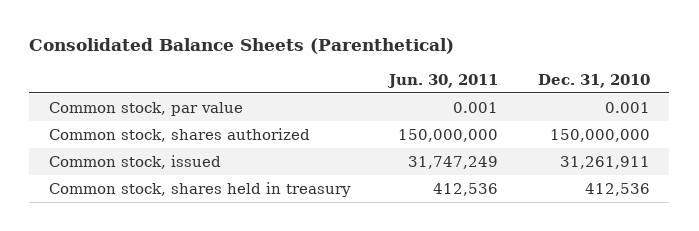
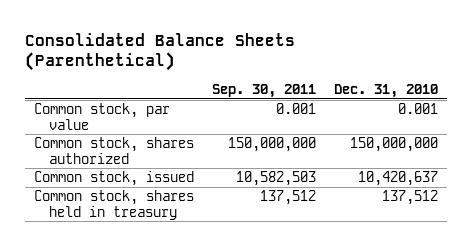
[387,73,499,88] Jun. 30, 2011 -> none
none -> [211,83,316,98] Sep. 30, 2011
[559,155,650,169] 31,261,911 -> [357,171,438,187] 10,420,637
[584,182,650,196] 412,536 -> [381,190,438,206] 137,512

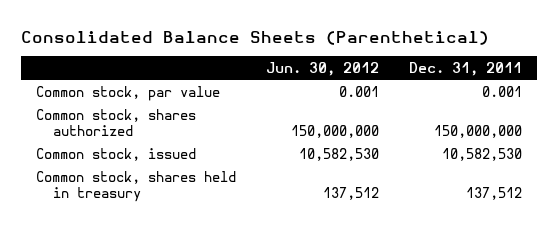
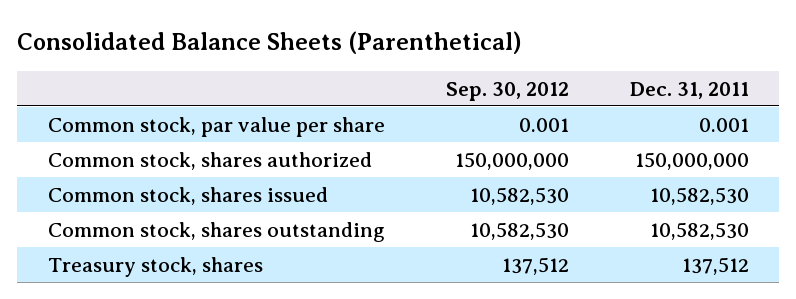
[266,61,380,76] Jun. 30, 2012 -> none
none -> [445,81,569,101] Sep. 30, 2012
[36,85,221,101] Common stock, par value -> [47,116,385,137] Common stock, par value per share
[36,147,197,161] Common stock, issued -> [47,186,328,205] Common stock, shares issued
none -> [47,221,385,242] Common stock, shares outstanding
[36,170,237,202] Common stock, shares held in treasury -> [47,256,263,277] Treasury stock, shares

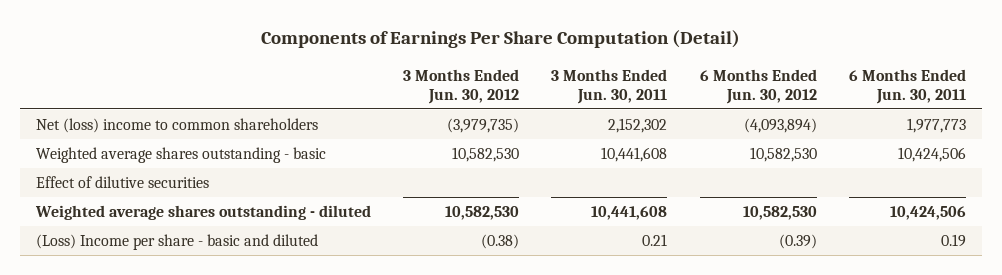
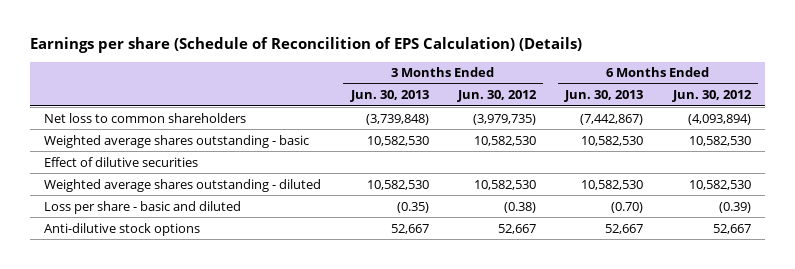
[260,30,740,49] Components of Earnings Per Share Computation (Detail) -> [29,37,582,54] Earnings per share (Schedule of Reconcilition of EPS Calculation) (Details)
[551,68,668,104] 3 Months Ended Jun. 30, 2011 -> none
[849,68,967,104] 6 Months Ended Jun. 30, 2011 -> none
none -> [349,90,429,103] Jun. 30, 2013
none -> [564,90,644,103] Jun. 30, 2013
[35,118,318,134] Net (loss) income to common shareholders -> [44,112,247,123] Net loss to common shareholders
[35,234,318,251] (Loss) Income per share - basic and diluted -> [44,200,242,214] Loss per share - basic and diluted
none -> [44,222,201,236] Anti-dilutive stock options

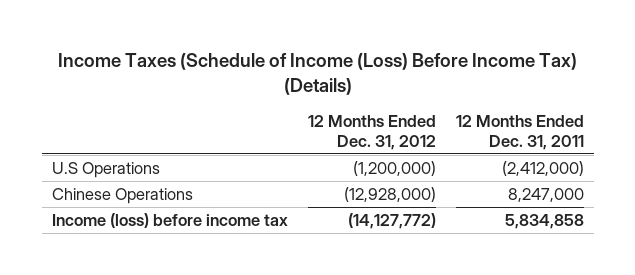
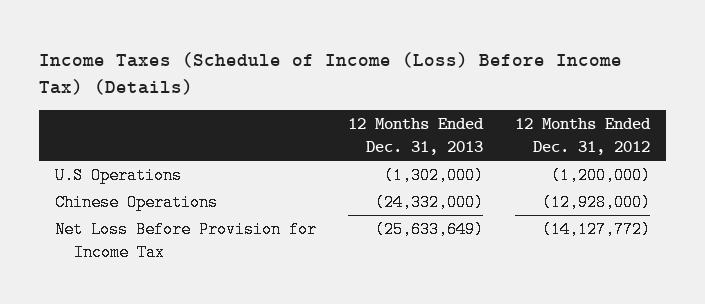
[455,115,584,150] 12 Months Ended Dec. 31, 2011 -> none
none -> [347,118,484,155] 12 Months Ended Dec. 31, 2013
[51,213,288,229] Income (loss) before income tax -> [54,220,317,261] Net Loss Before Provision for Income Tax

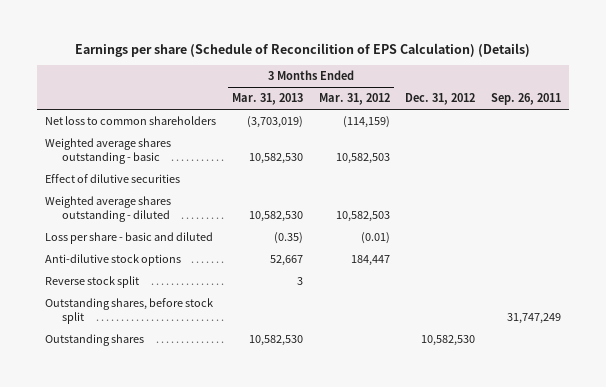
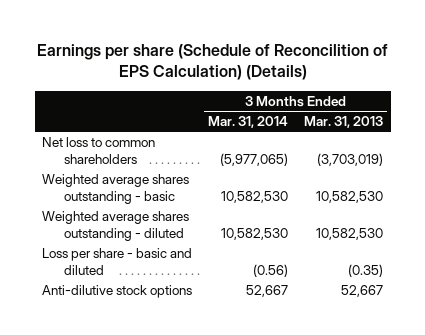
[318,93,390,106] Mar. 31, 2012 -> none
[405,93,476,106] Dec. 31, 2012 -> none
[491,93,562,106] Sep. 26, 2011 -> none
none -> [208,116,289,129] Mar. 31, 2014
[45,173,181,183] Effect of dilutive securities -> none
[45,275,140,288] Reverse stock split -> none
[45,297,214,324] Outstanding shares, before stock split -> none
[45,333,145,346] Outstanding shares -> none

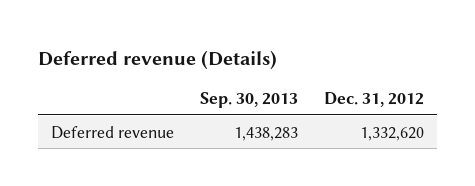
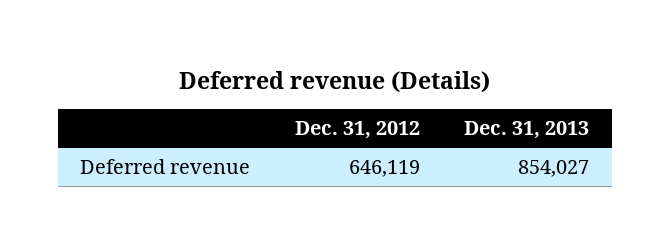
[200,92,299,109] Sep. 30, 2013 -> none
none -> [464,121,590,140] Dec. 31, 2013
[359,126,424,141] 1,332,620 -> [348,160,420,178] 646,119

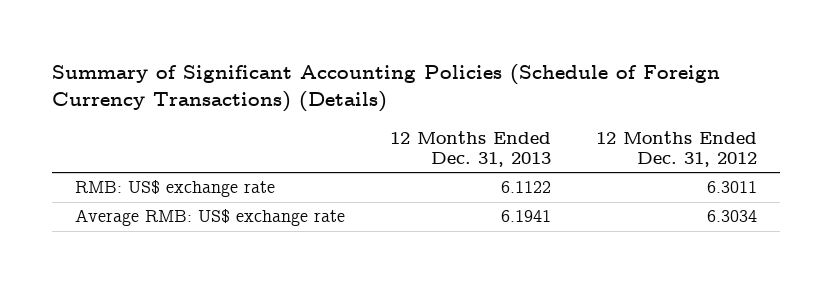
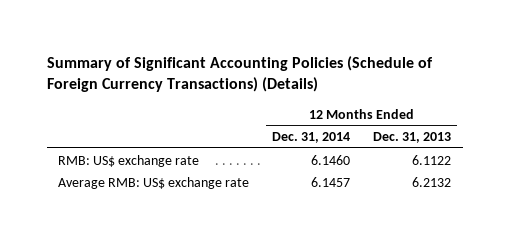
[596,130,758,168] 12 Months Ended Dec. 31, 2012 -> none
none -> [272,132,351,144] Dec. 31, 2014
[501,210,552,223] 6.1941 -> [412,176,452,187] 6.2132

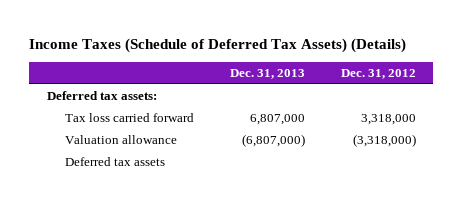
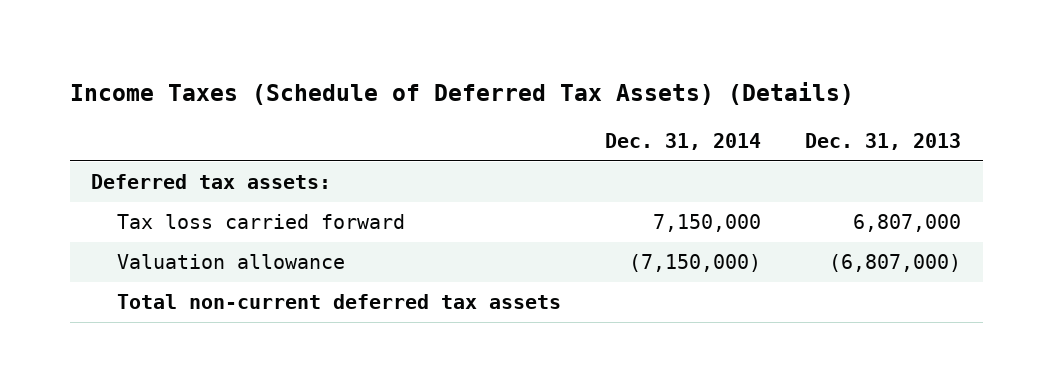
[340,68,416,79] Dec. 31, 2012 -> none
none -> [605,133,762,151] Dec. 31, 2014
[65,157,166,167] Deferred tax assets -> [117,294,562,310] Total non-current deferred tax assets

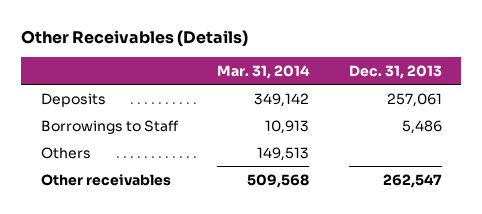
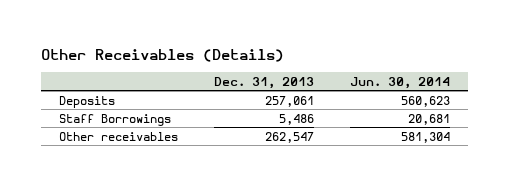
[217,64,311,79] Mar. 31, 2014 -> none
none -> [350,76,451,89] Jun. 30, 2014
[40,146,91,159] Others -> none
[40,119,179,134] Borrowings to Staff -> [59,113,172,126] Staff Borrowings

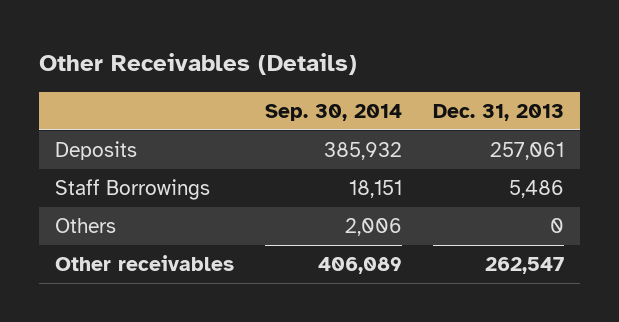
[350,76,451,89] Jun. 30, 2014 -> none
none -> [264,103,402,121] Sep. 30, 2014
none -> [54,217,116,233] Others

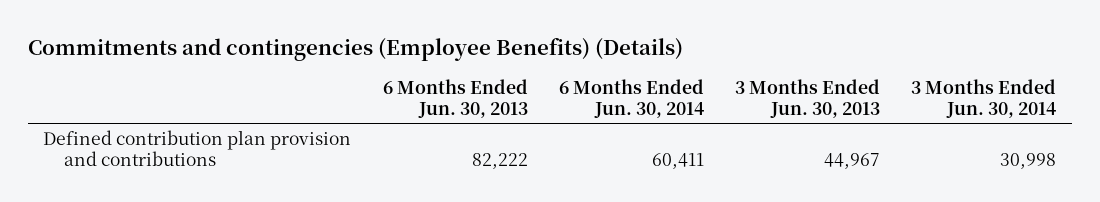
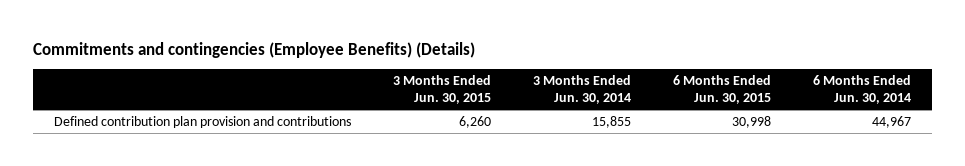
[382,79,528,118] 6 Months Ended Jun. 30, 2013 -> none
[735,79,881,118] 3 Months Ended Jun. 30, 2013 -> none
none -> [392,75,491,105] 3 Months Ended Jun. 30, 2015
none -> [672,75,771,105] 6 Months Ended Jun. 30, 2015
[651,152,704,169] 60,411 -> [871,116,911,129] 44,967
[1000,152,1057,169] 30,998 -> [591,116,631,129] 15,855

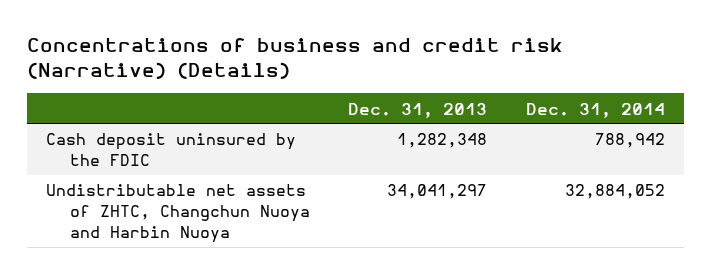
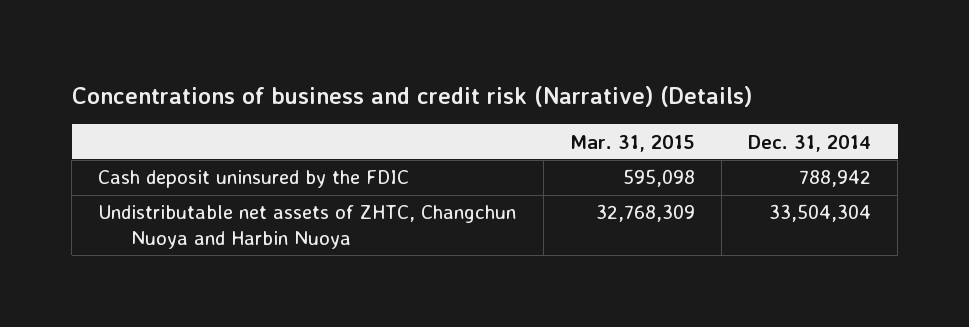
[348,102,488,118] Dec. 31, 2013 -> none
none -> [569,134,695,152] Mar. 31, 2015
[564,184,665,200] 32,884,052 -> [768,204,871,223] 33,504,304

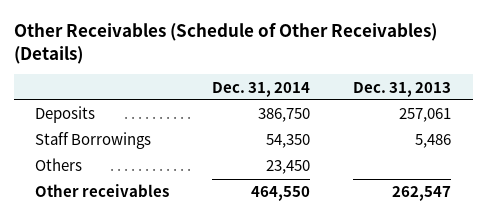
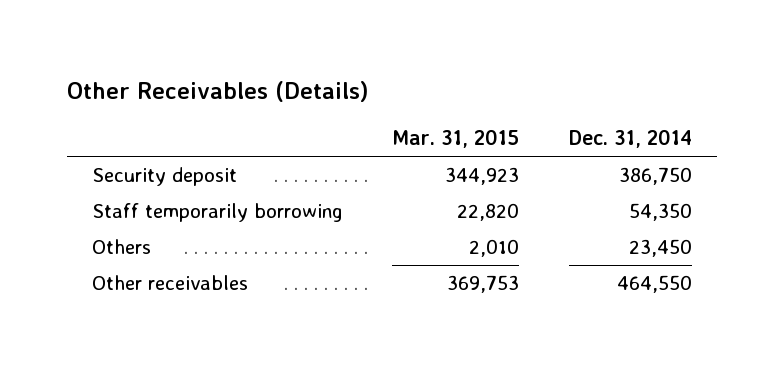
[13,22,437,64] Other Receivables (Schedule of Other Receivables) (Details) -> [66,80,369,102] Other Receivables (Details)
[353,81,452,97] Dec. 31, 2013 -> none
none -> [392,129,520,149] Mar. 31, 2015
[35,106,96,124] Deposits -> [91,167,237,187] Security deposit
[35,132,152,150] Staff Borrowings -> [91,203,343,223] Staff temporarily borrowing

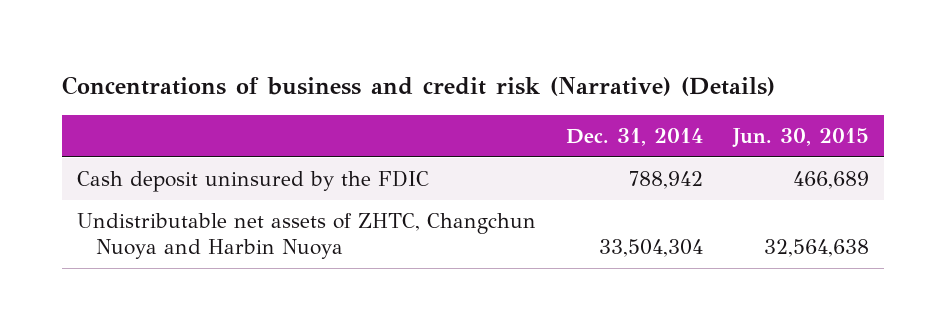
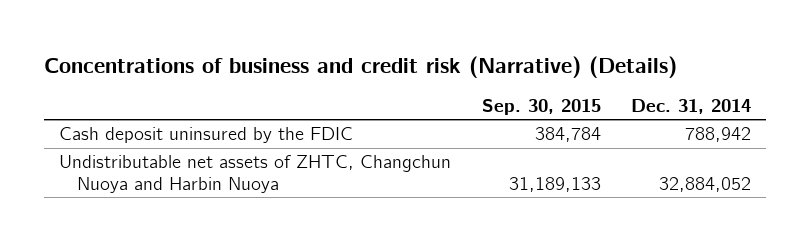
[731,128,869,149] Jun. 30, 2015 -> none
none -> [481,98,601,115] Sep. 30, 2015
[599,238,704,257] 33,504,304 -> [659,176,752,192] 32,884,052

